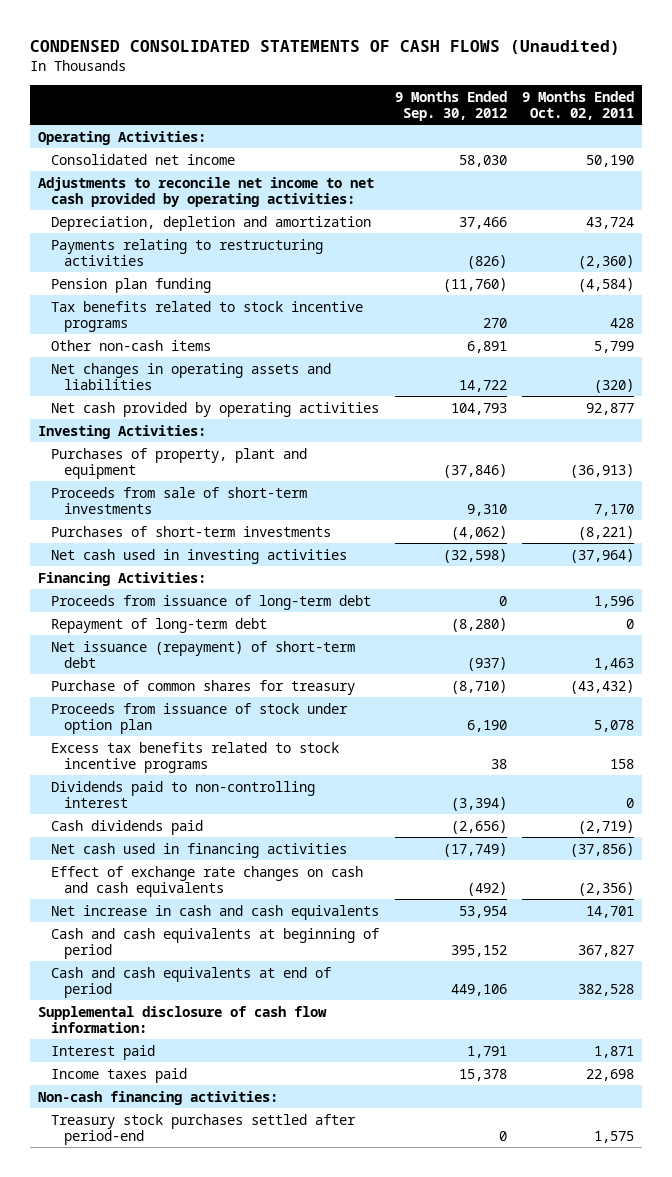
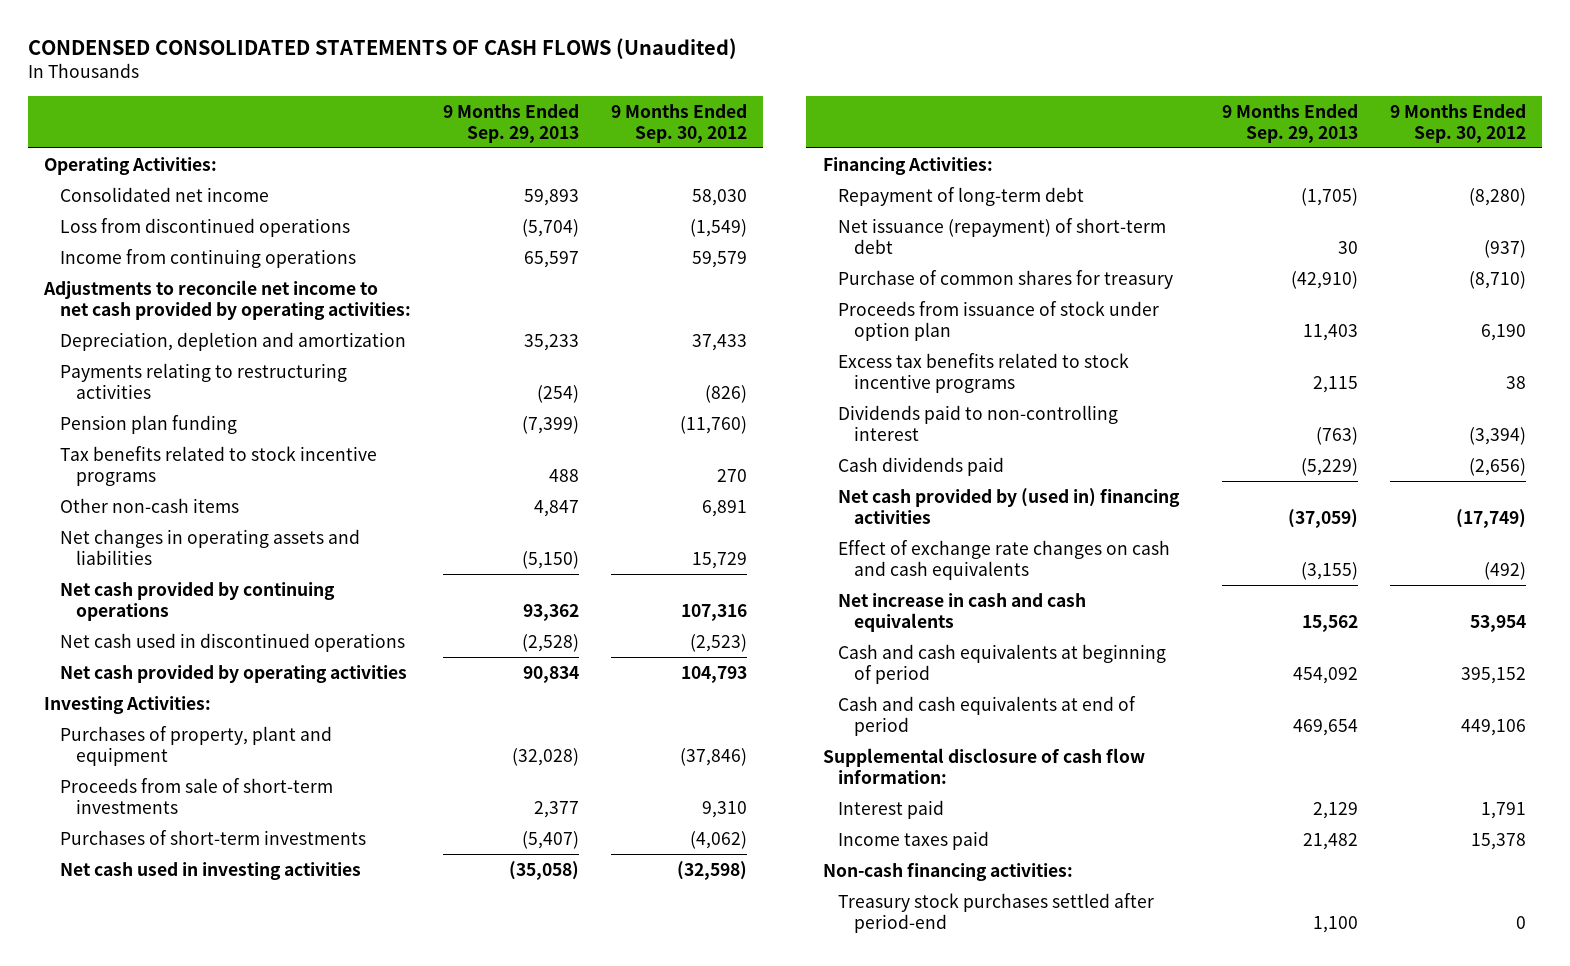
[522,90,635,120] 9 Months Ended Oct. 02, 2011 -> none
none -> [443,103,580,143] 9 Months Ended Sep. 29, 2013
none -> [60,217,351,237] Loss from discontinued operations
none -> [60,248,357,268] Income from continuing operations
[458,216,507,229] 37,466 -> [692,333,748,351] 37,433
[458,379,507,392] 14,722 -> [692,552,748,570] 15,729
none -> [60,581,336,622] Net cash provided by continuing operations
none -> [60,632,406,652] Net cash used in discontinued operations
[51,594,372,610] Proceeds from issuance of long-term debt -> none
[51,842,348,858] Net cash used in financing activities -> [838,487,1181,525] Net cash provided by (used in) financing activities

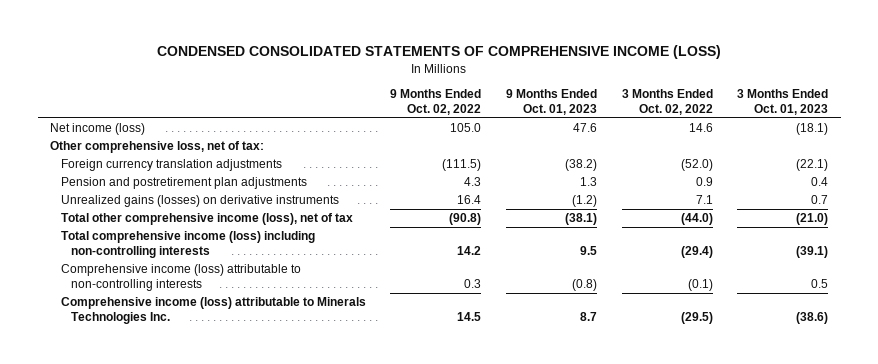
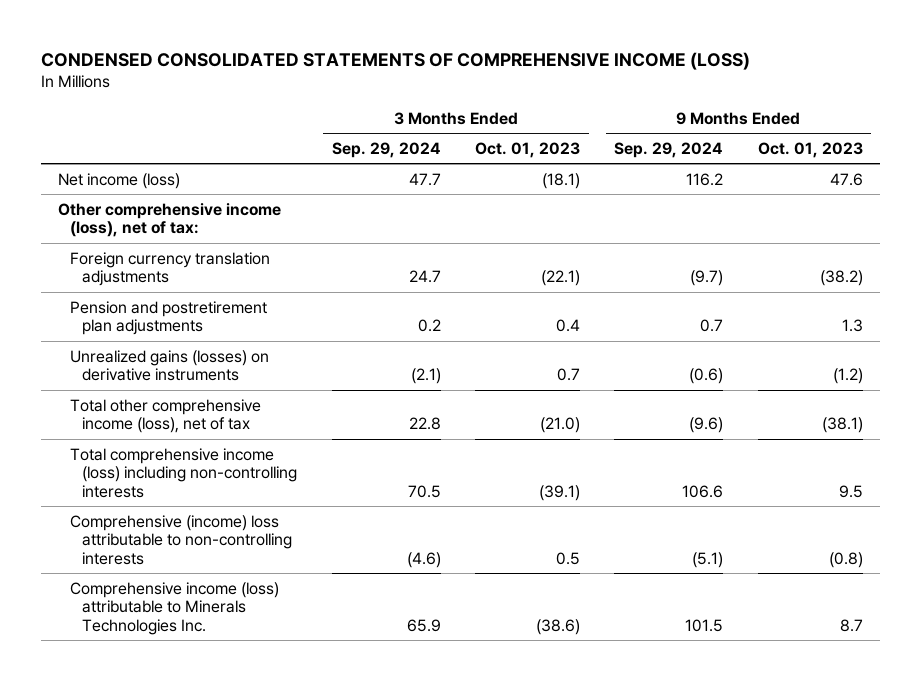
[390,89,482,115] 9 Months Ended Oct. 02, 2022 -> none
[621,89,713,115] 3 Months Ended Oct. 02, 2022 -> none
none -> [331,141,441,158] Sep. 29, 2024
none -> [614,141,724,158] Sep. 29, 2024
[49,141,264,154] Other comprehensive loss, net of tax: -> [58,202,282,238] Other comprehensive income (loss), net of tax:
[60,264,301,291] Comprehensive income (loss) attributable to non-controlling interests -> [70,514,293,565] Comprehensive (income) loss attributable to non-controlling interests

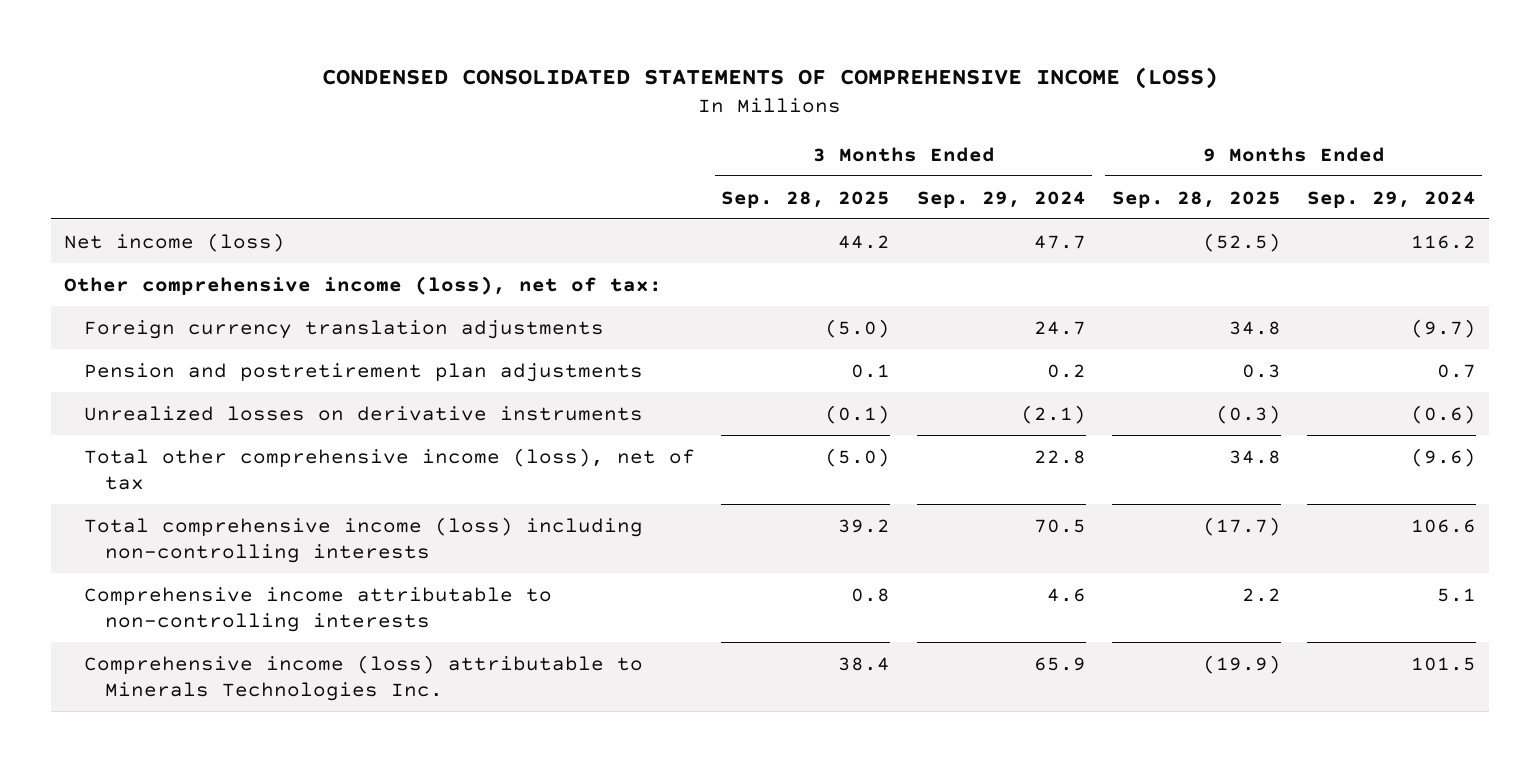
[474,141,580,158] Oct. 01, 2023 -> none
[757,141,863,158] Oct. 01, 2023 -> none
none -> [721,190,891,208] Sep. 28, 2025
none -> [1111,190,1281,208] Sep. 28, 2025
[70,349,270,382] Unrealized gains (losses) on derivative instruments -> [84,405,644,421] Unrealized losses on derivative instruments
[70,514,293,565] Comprehensive (income) loss attributable to non-controlling interests -> [84,586,553,633] Comprehensive income attributable to non-controlling interests
[406,551,441,568] (4.6) -> [1046,587,1086,602] 4.6
[692,551,724,568] (5.1) -> [1436,587,1476,602] 5.1

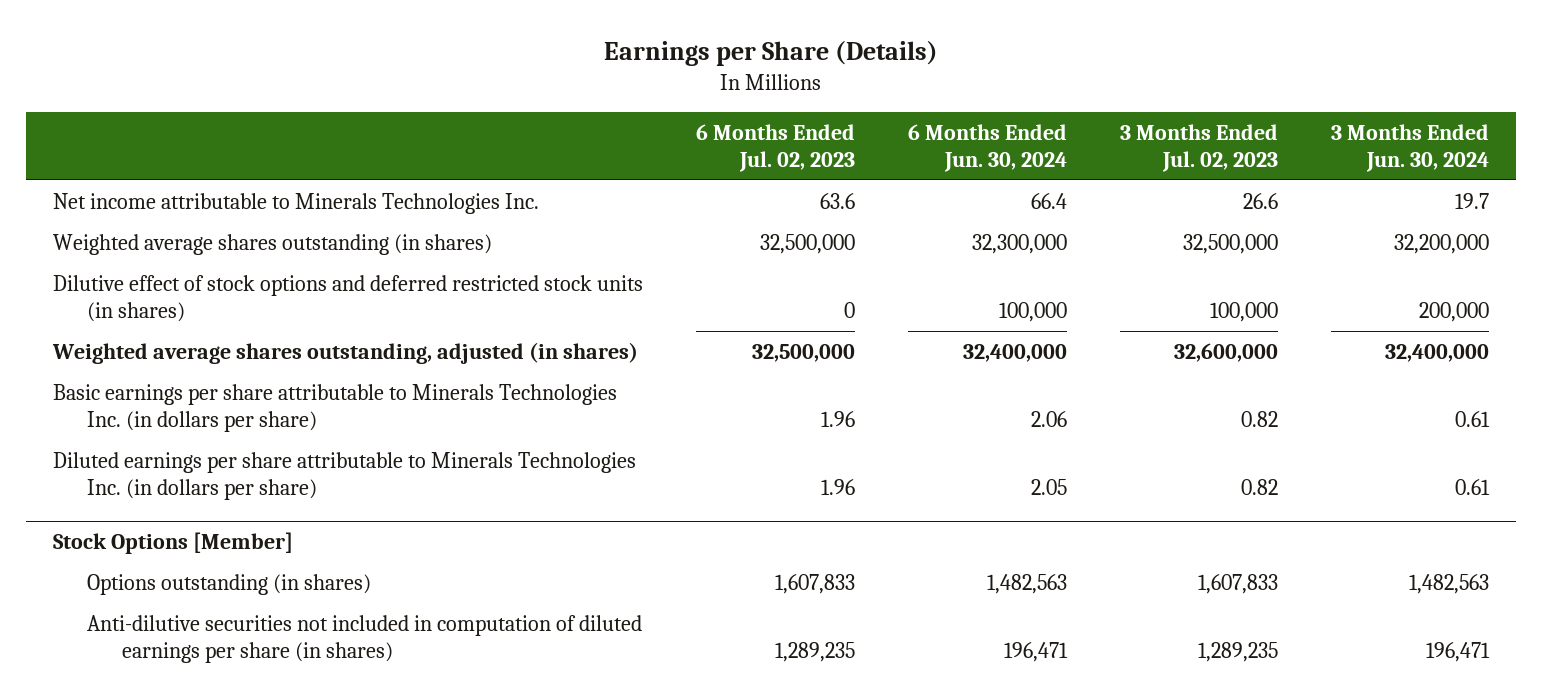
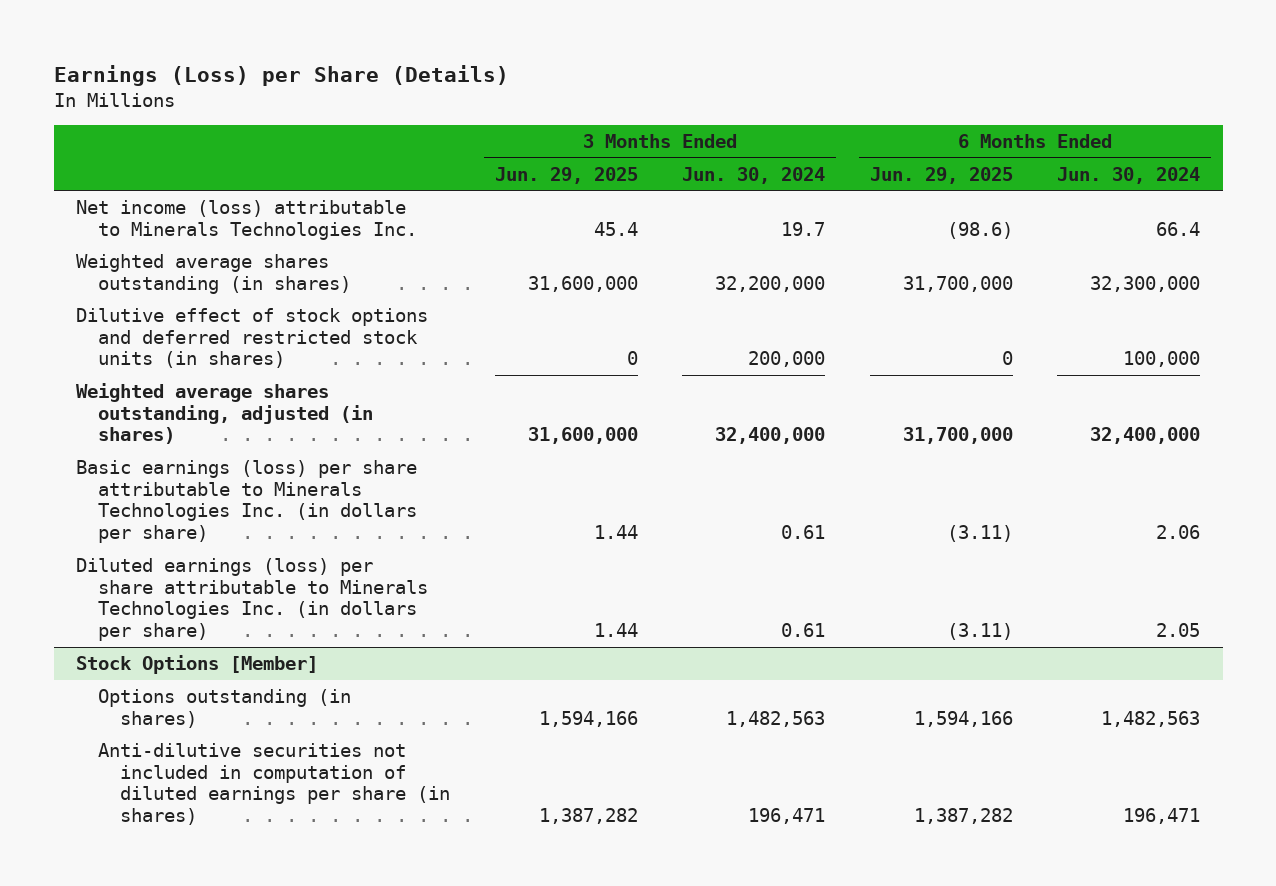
[603,41,938,67] Earnings per Share (Details) -> [53,65,509,87] Earnings (Loss) per Share (Details)
[695,123,855,173] 6 Months Ended Jul. 02, 2023 -> none
[1120,123,1279,173] 3 Months Ended Jul. 02, 2023 -> none
none -> [494,166,638,184] Jun. 29, 2025
none -> [869,166,1013,184] Jun. 29, 2025
[52,192,539,214] Net income attributable to Minerals Technologies Inc. -> [76,199,418,240] Net income (loss) attributable to Minerals Technologies Inc.
[52,383,617,432] Basic earnings per share attributable to Minerals Technologies Inc. (in dollars per share) -> [76,459,418,544] Basic earnings (loss) per share attributable to Minerals Technologies Inc. (in dollars per share)
[52,451,636,500] Diluted earnings per share attributable to Minerals Technologies Inc. (in dollars per share) -> [76,557,429,642] Diluted earnings (loss) per share attributable to Minerals Technologies Inc. (in dollars per share)

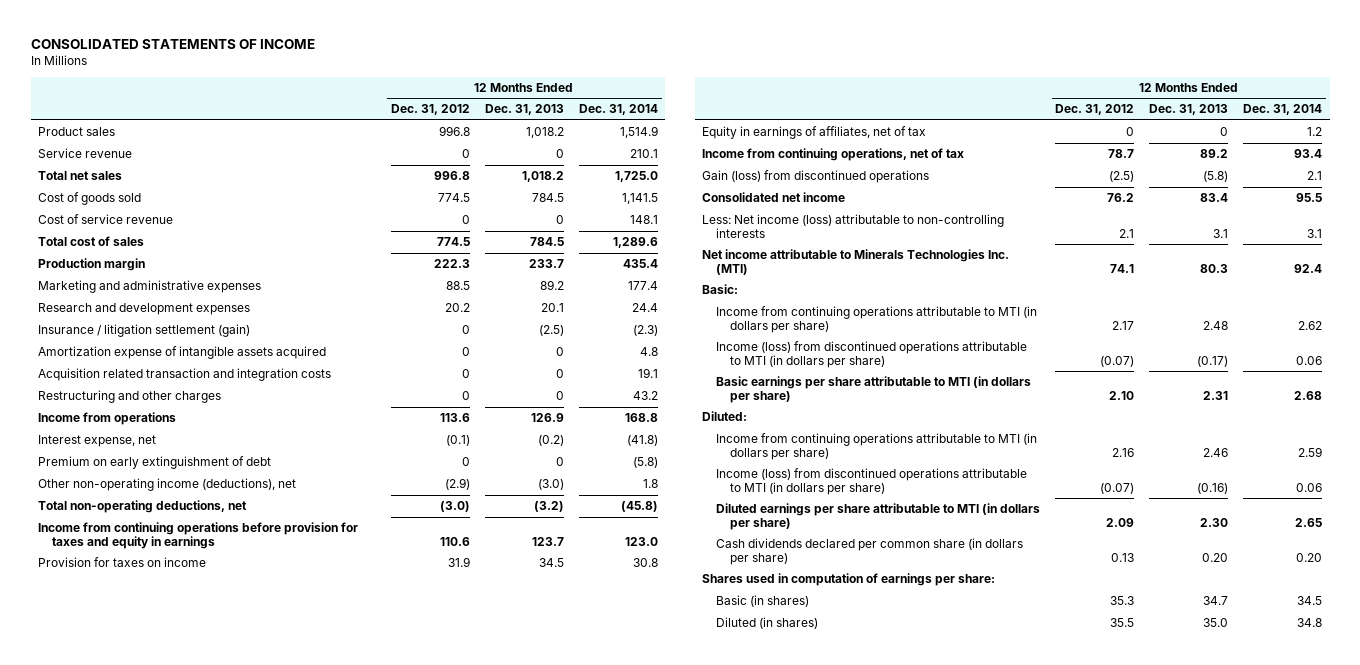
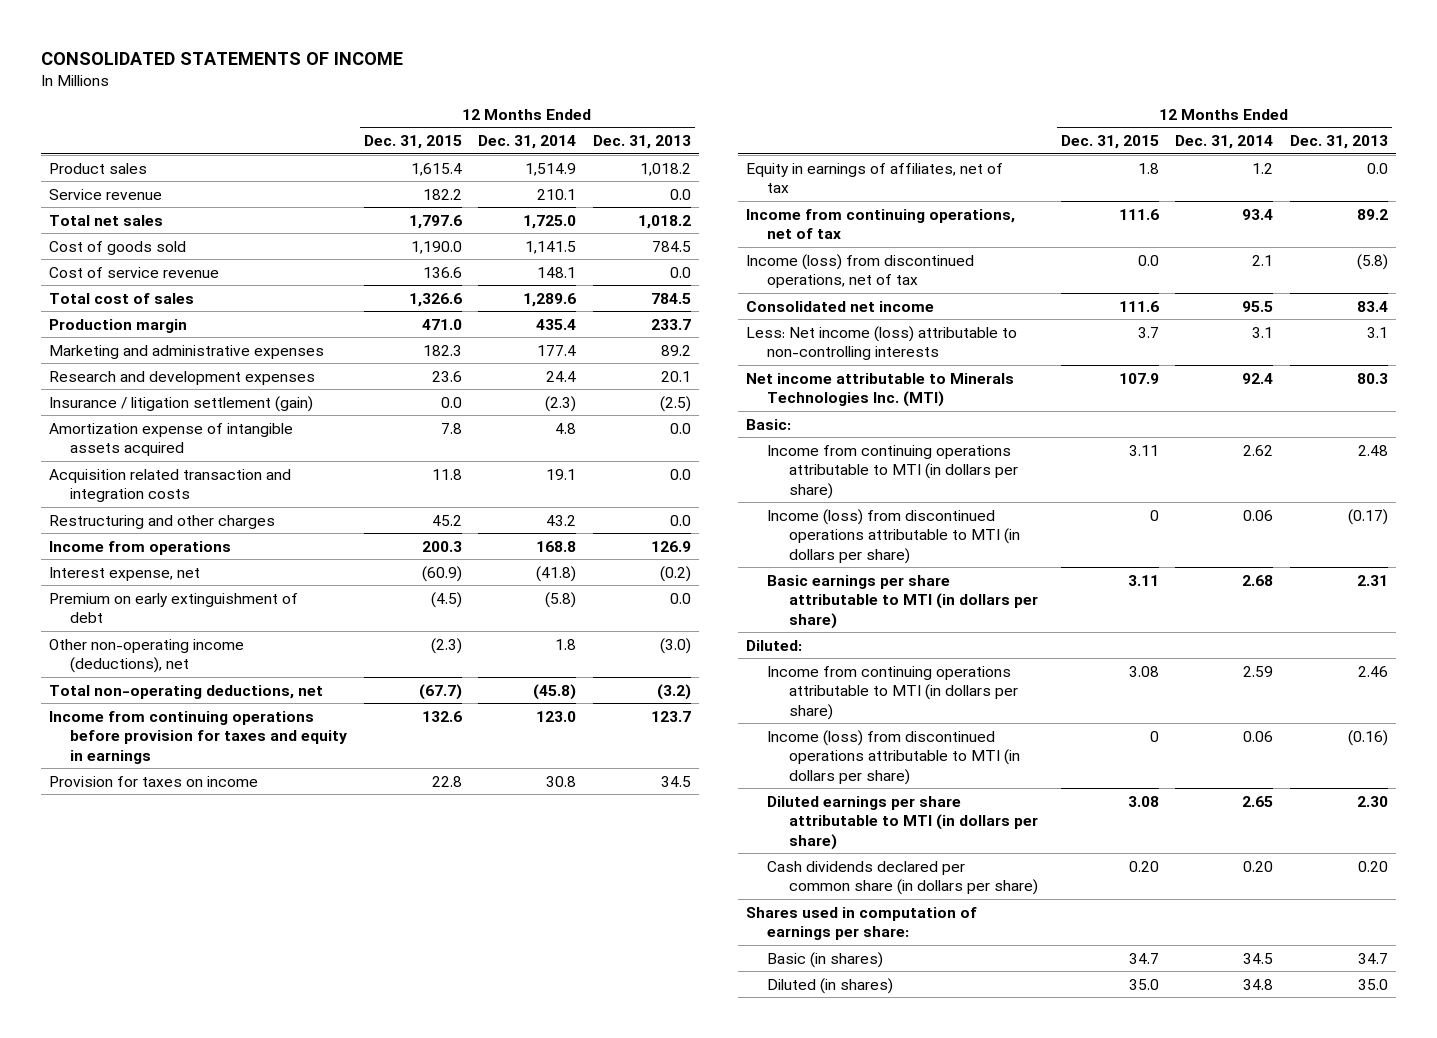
[391,104,471,116] Dec. 31, 2012 -> none
none -> [363,134,462,149] Dec. 31, 2015
[555,149,564,159] 0 -> [669,188,691,200] 0.0
[555,215,564,225] 0 -> [669,266,691,278] 0.0
[555,347,564,357] 0 -> [669,422,691,434] 0.0
[555,369,564,379] 0 -> [669,468,691,480] 0.0
[555,391,564,401] 0 -> [669,514,691,526] 0.0
[555,457,564,467] 0 -> [669,592,691,604] 0.0
[1220,127,1229,137] 0 -> [1366,162,1388,174] 0.0
[702,170,930,184] Gain (loss) from discontinued operations -> [745,253,974,289] Income (loss) from discontinued operations, net of tax

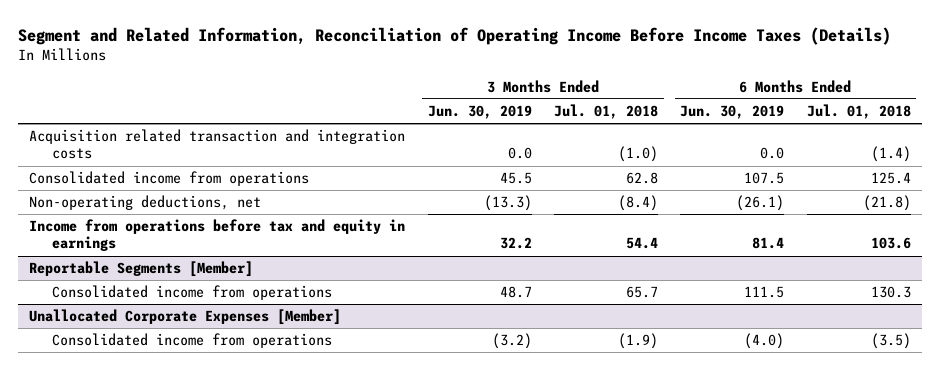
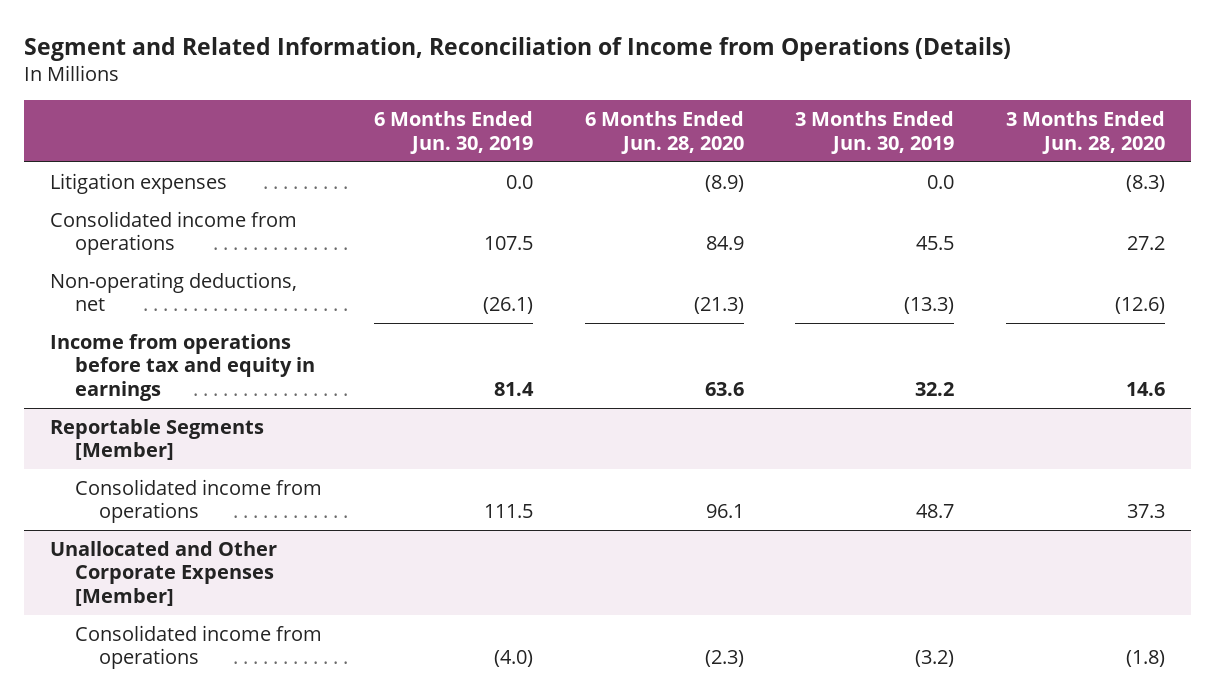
[18,26,892,45] Segment and Related Information, Reconciliation of Operating Income Before Income Taxes (Details) -> [24,36,1012,61] Segment and Related Information, Reconciliation of Income from Operations (Details)
[553,104,658,120] Jul. 01, 2018 -> none
[806,104,911,120] Jul. 01, 2018 -> none
none -> [584,111,744,154] 6 Months Ended Jun. 28, 2020
none -> [1006,111,1166,154] 3 Months Ended Jun. 28, 2020
[29,129,406,160] Acquisition related transaction and integration costs -> none
none -> [50,172,228,194] Litigation expenses
[29,309,342,326] Unallocated Corporate Expenses [Member] -> [50,540,278,606] Unallocated and Other Corporate Expenses [Member]

